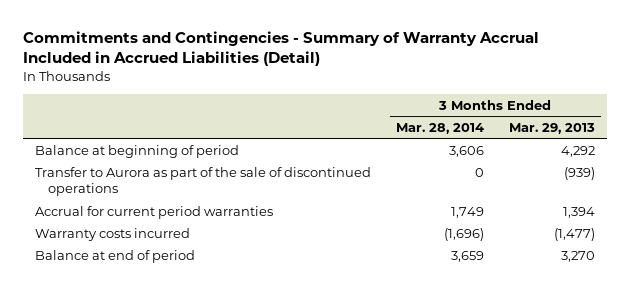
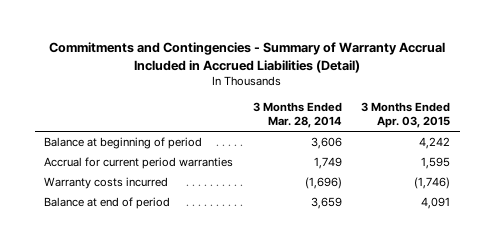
[508,122,595,134] Mar. 29, 2013 -> none
none -> [360,101,450,129] 3 Months Ended Apr. 03, 2015
[35,166,372,197] Transfer to Aurora as part of the sale of discontinued operations -> none

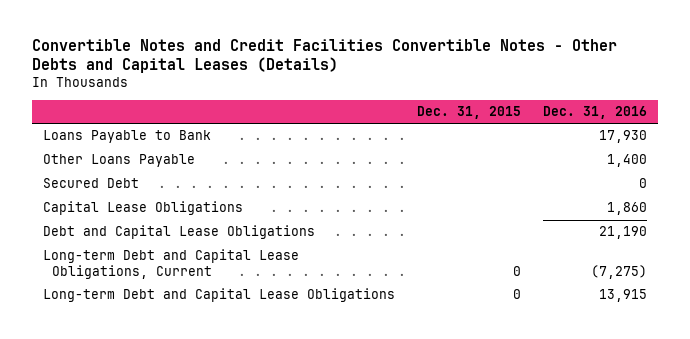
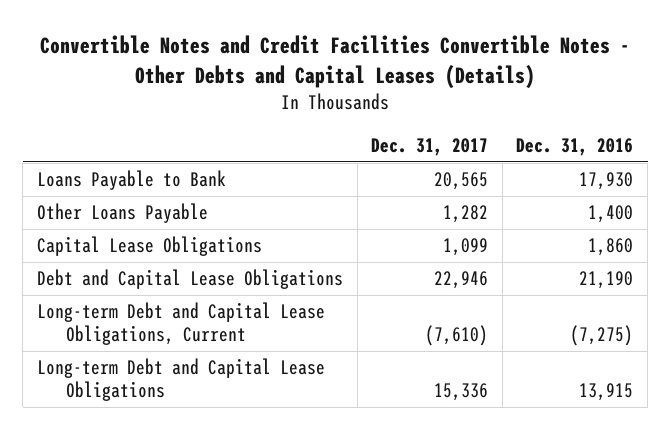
[417,105,522,119] Dec. 31, 2015 -> none
none -> [371,137,489,156] Dec. 31, 2017
[42,178,139,189] Secured Debt -> none

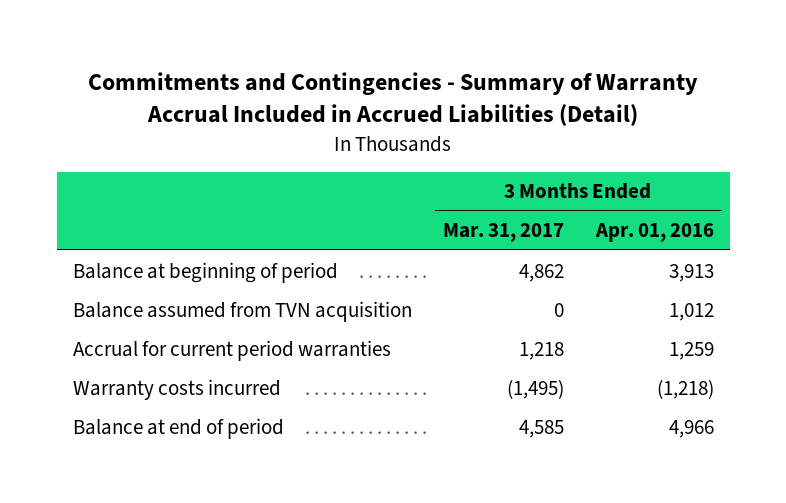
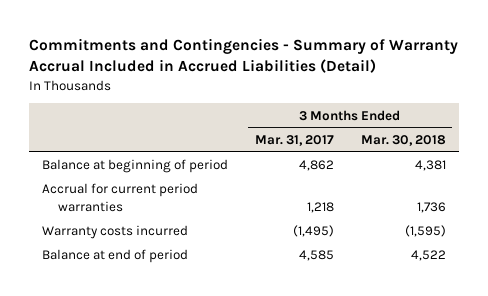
[594,223,714,243] Apr. 01, 2016 -> none
none -> [360,134,446,146] Mar. 30, 2018
[72,300,412,322] Balance assumed from TVN acquisition -> none

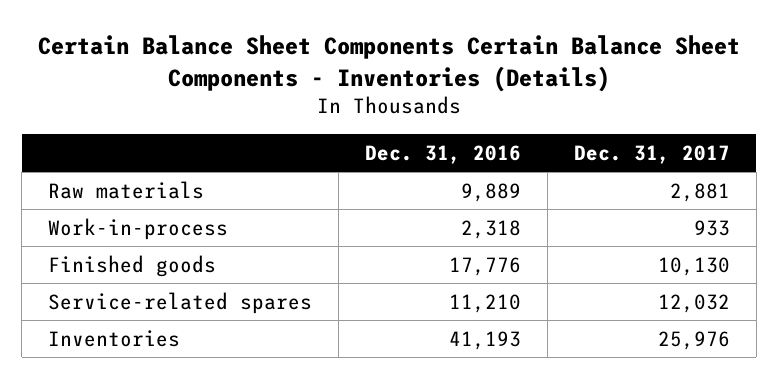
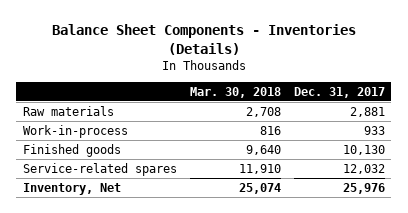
[37,34,740,92] Certain Balance Sheet Components Certain Balance Sheet Components - Inventories (Details) -> [51,23,356,55] Balance Sheet Components - Inventories (Details)
[364,144,521,164] Dec. 31, 2016 -> none
none -> [189,86,281,98] Mar. 30, 2018
[48,329,181,347] Inventories -> [22,182,121,195] Inventory, Net

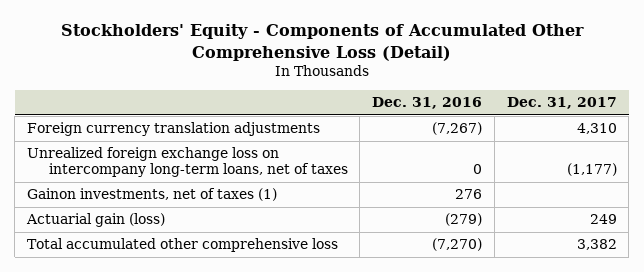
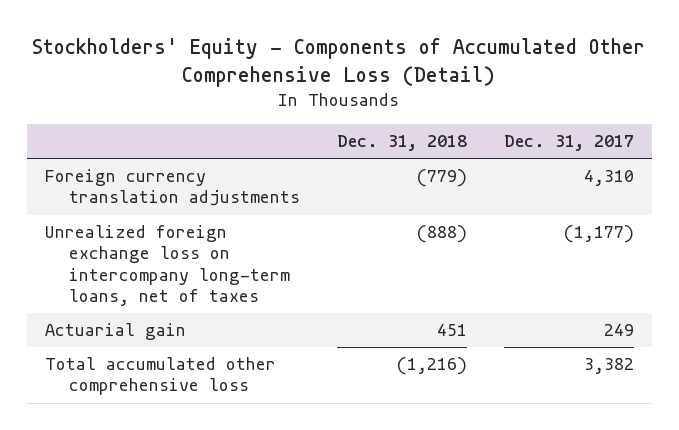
[372,97,483,110] Dec. 31, 2016 -> none
none -> [336,135,467,152] Dec. 31, 2018
[27,188,278,202] Gainon investments, net of taxes (1) -> none
[26,213,166,228] Actuarial gain (loss) -> [45,323,187,341] Actuarial gain

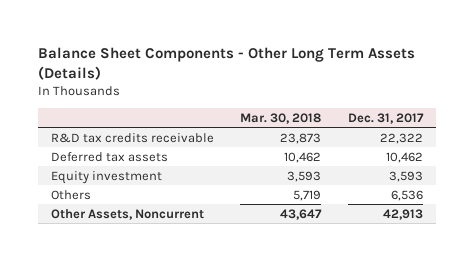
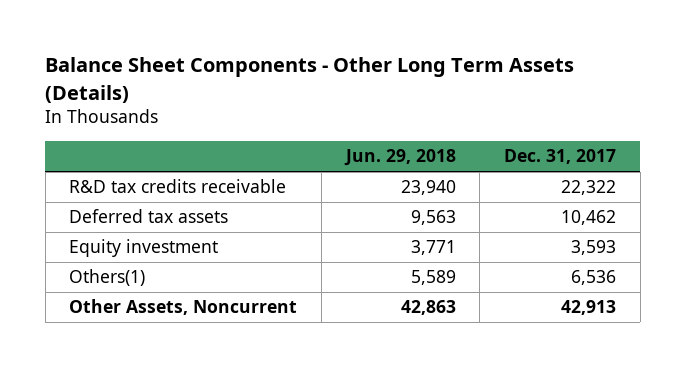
[240,112,322,124] Mar. 30, 2018 -> none
none -> [343,149,456,167] Jun. 29, 2018
[51,189,92,200] Others -> [69,269,146,287] Others(1)

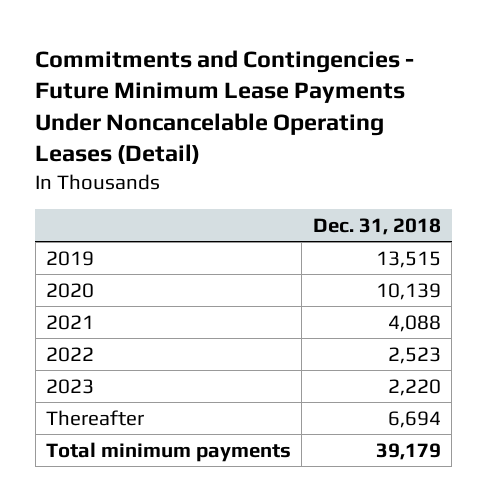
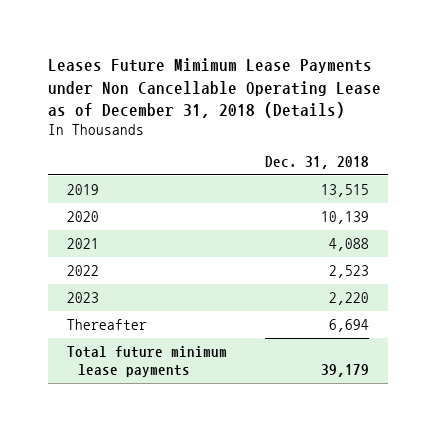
[35,49,415,165] Commitments and Contingencies - Future Minimum Lease Payments Under Noncancelable Operating Leases (Detail) -> [48,58,382,118] Leases Future Mimimum Lease Payments under Non Cancellable Operating Lease as of December 31, 2018 (Details)
[45,441,291,462] Total minimum payments -> [67,345,228,378] Total future minimum lease payments

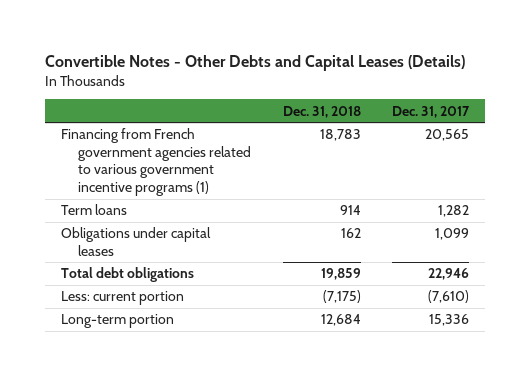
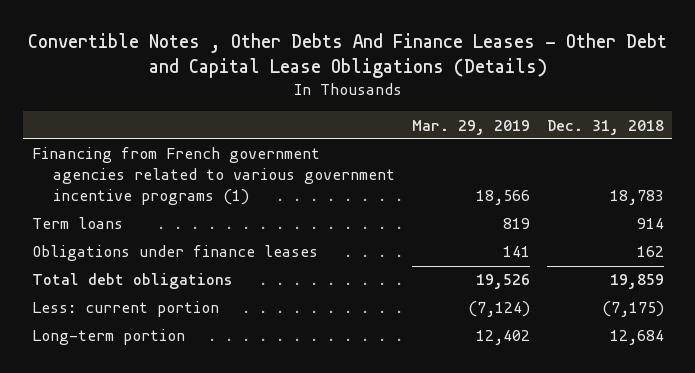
[45,54,466,71] Convertible Notes - Other Debts and Capital Leases (Details) -> [27,33,667,79] Convertible Notes , Other Debts And Finance Leases - Other Debt and Capital Lease Obligations (Details)
[392,105,471,118] Dec. 31, 2017 -> none
none -> [411,119,530,135] Mar. 29, 2019
[61,227,212,256] Obligations under capital leases -> [31,245,318,262] Obligations under finance leases

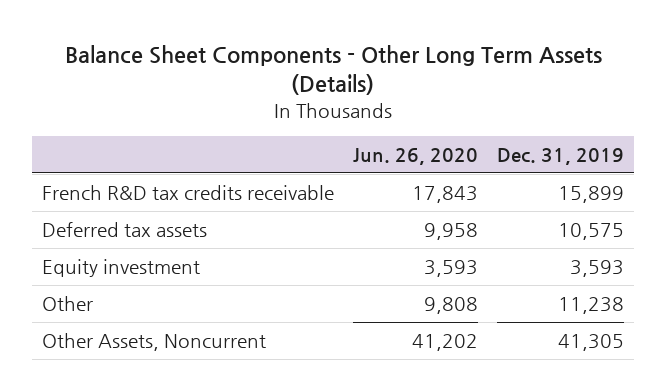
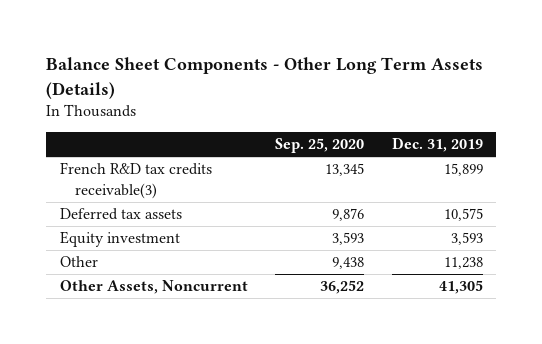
[353,147,479,165] Jun. 26, 2020 -> none
none -> [275,138,365,154] Sep. 25, 2020
[41,184,334,200] French R&D tax credits receivable -> [59,162,212,199] French R&D tax credits receivable(3)

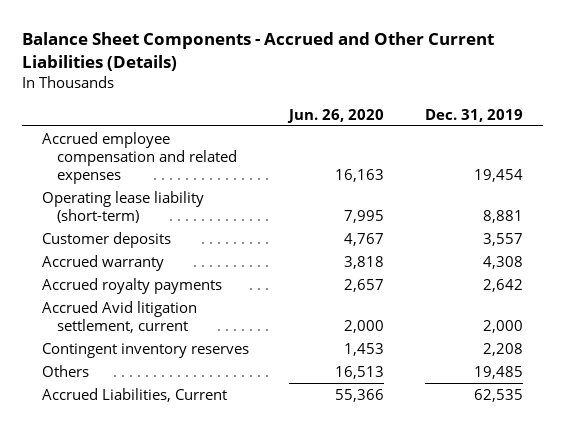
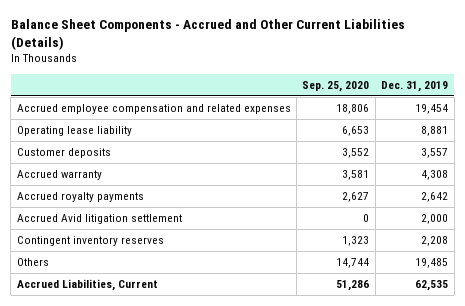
[287,108,385,123] Jun. 26, 2020 -> none
none -> [302,80,370,92] Sep. 25, 2020
[41,190,204,223] Operating lease liability (short-term) -> [16,125,132,136] Operating lease liability
[41,300,197,333] Accrued Avid litigation settlement, current -> [16,213,182,224] Accrued Avid litigation settlement

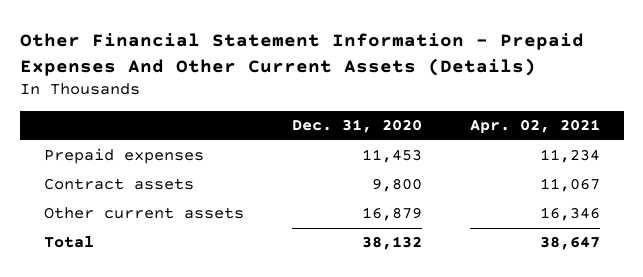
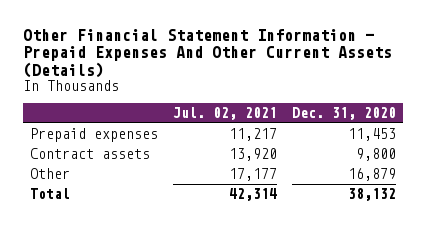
[469,119,600,135] Apr. 02, 2021 -> none
none -> [172,107,277,121] Jul. 02, 2021
[43,207,244,220] Other current assets -> [30,168,71,180] Other

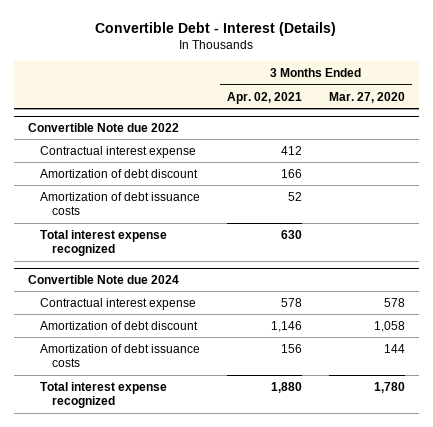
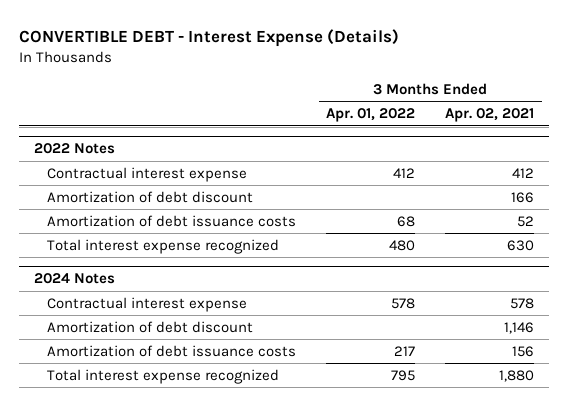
[95,21,337,36] Convertible Debt - Interest (Details) -> [19,29,400,48] CONVERTIBLE DEBT - Interest Expense (Details)
[329,91,406,103] Mar. 27, 2020 -> none
none -> [326,108,416,123] Apr. 01, 2022
[27,122,179,132] Convertible Note due 2022 -> [34,143,116,155] 2022 Notes
[27,274,179,284] Convertible Note due 2024 -> [34,273,116,285] 2024 Notes

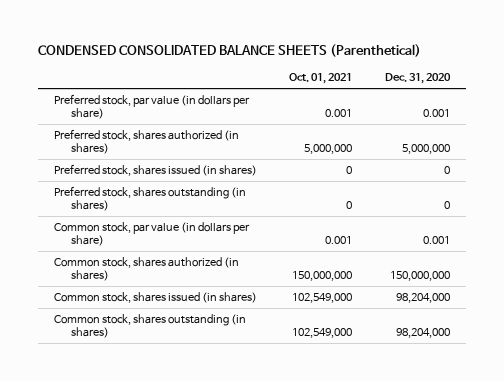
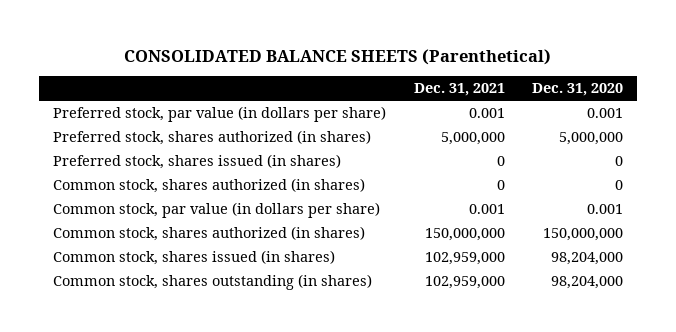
[37,44,421,58] CONDENSED CONSOLIDATED BALANCE SHEETS (Parenthetical) -> [124,48,552,65] CONSOLIDATED BALANCE SHEETS (Parenthetical)
[289,73,353,85] Oct. 01, 2021 -> none
none -> [413,83,505,97] Dec. 31, 2021
[54,185,247,212] Preferred stock, shares outstanding (in shares) -> [53,178,366,194] Common stock, shares authorized (in shares)

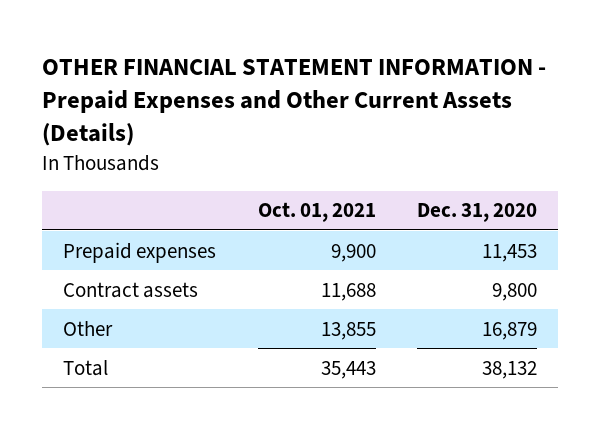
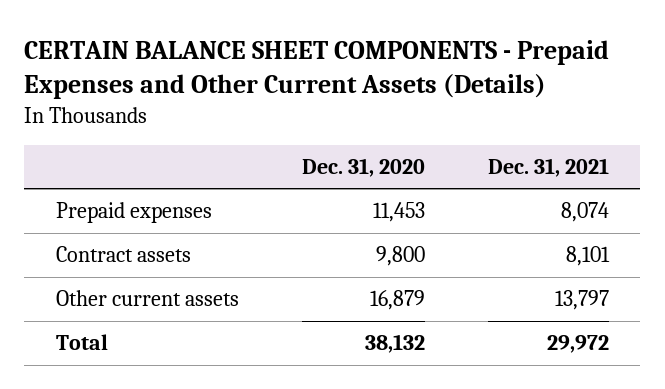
[42,59,547,147] OTHER FINANCIAL STATEMENT INFORMATION - Prepaid Expenses and Other Current Assets (Details) -> [24,39,610,99] CERTAIN BALANCE SHEET COMPONENTS - Prepaid Expenses and Other Current Assets (Details)
[257,202,376,223] Oct. 01, 2021 -> none
none -> [487,157,609,177] Dec. 31, 2021
[63,320,114,336] Other -> [55,290,239,307] Other current assets

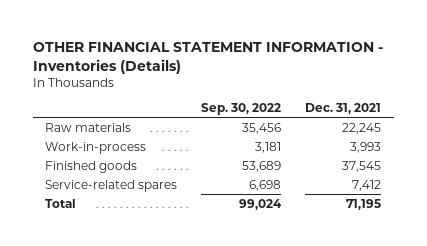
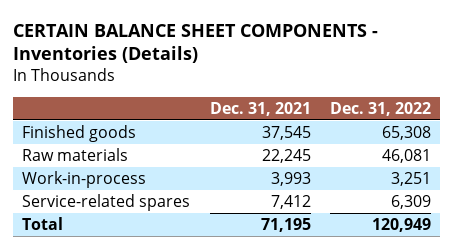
[33,41,384,74] OTHER FINANCIAL STATEMENT INFORMATION - Inventories (Details) -> [12,23,378,64] CERTAIN BALANCE SHEET COMPONENTS - Inventories (Details)
[201,103,282,116] Sep. 30, 2022 -> none
none -> [329,101,431,116] Dec. 31, 2022
[45,160,138,173] Finished goods -> [22,125,137,143] Finished goods

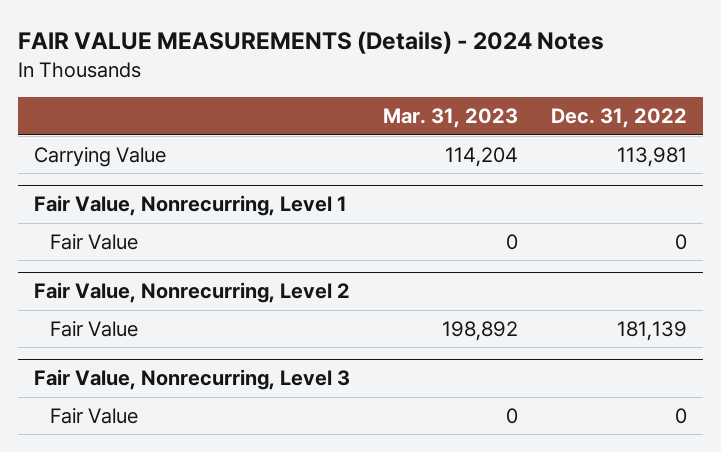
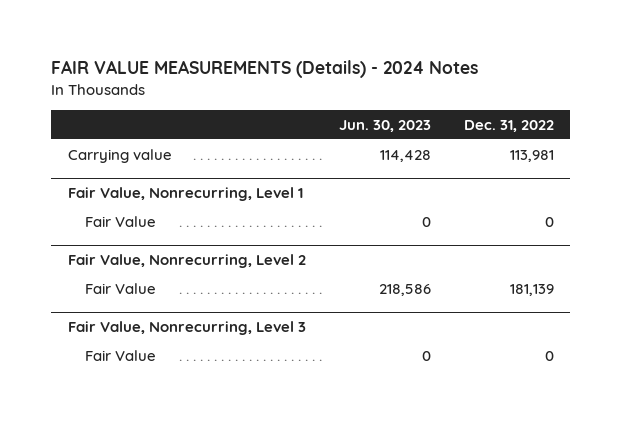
[382,108,518,129] Mar. 31, 2023 -> none
none -> [338,119,431,132] Jun. 30, 2023
[34,146,167,167] Carrying Value -> [67,148,172,163] Carrying value

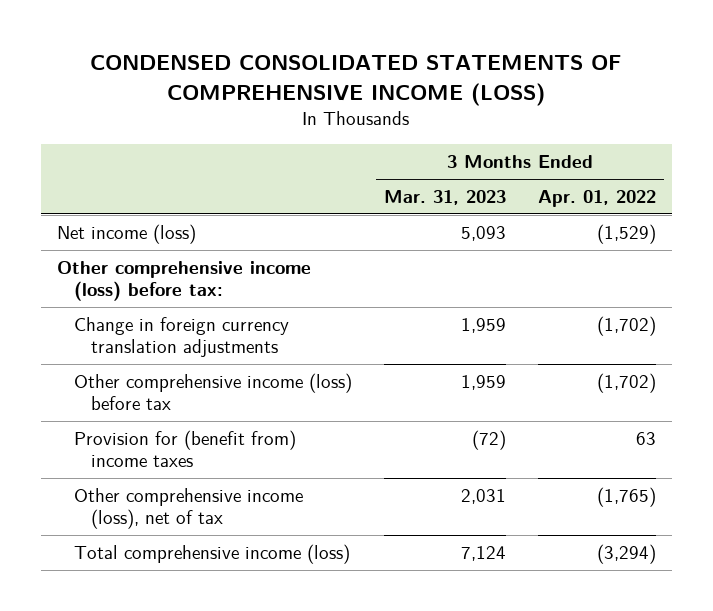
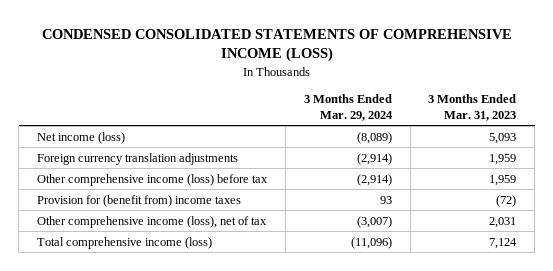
[537,190,656,208] Apr. 01, 2022 -> none
none -> [303,93,393,121] 3 Months Ended Mar. 29, 2024
[56,261,311,301] Other comprehensive income (loss) before tax: -> none
[73,317,289,357] Change in foreign currency translation adjustments -> [37,152,239,165] Foreign currency translation adjustments

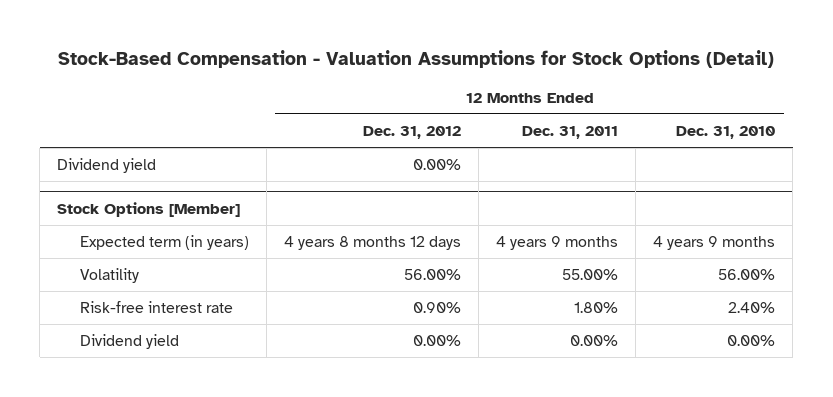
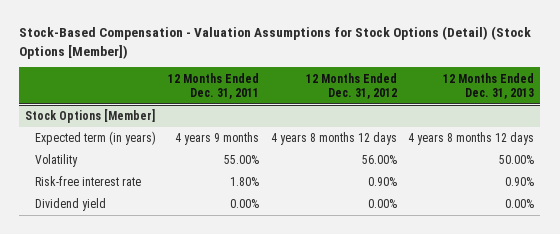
[58,49,775,68] Stock-Based Compensation - Valuation Assumptions for Stock Options (Detail) -> [19,26,532,59] Stock-Based Compensation - Valuation Assumptions for Stock Options (Detail) (Stock Options [Member])
[676,126,776,140] Dec. 31, 2010 -> none
none -> [443,72,535,99] 12 Months Ended Dec. 31, 2013
[57,158,157,174] Dividend yield -> none

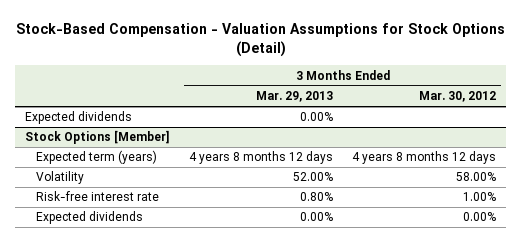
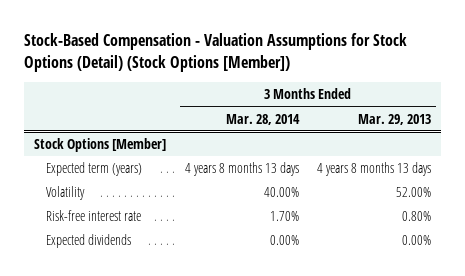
[15,23,505,58] Stock-Based Compensation - Valuation Assumptions for Stock Options (Detail) -> [24,33,408,72] Stock-Based Compensation - Valuation Assumptions for Stock Options (Detail) (Stock Options [Member])
[419,91,497,103] Mar. 30, 2012 -> none
none -> [225,113,300,125] Mar. 28, 2014
[24,111,132,125] Expected dividends -> none
[189,151,334,165] 4 years 8 months 12 days -> [317,162,432,177] 4 years 8 months 13 days

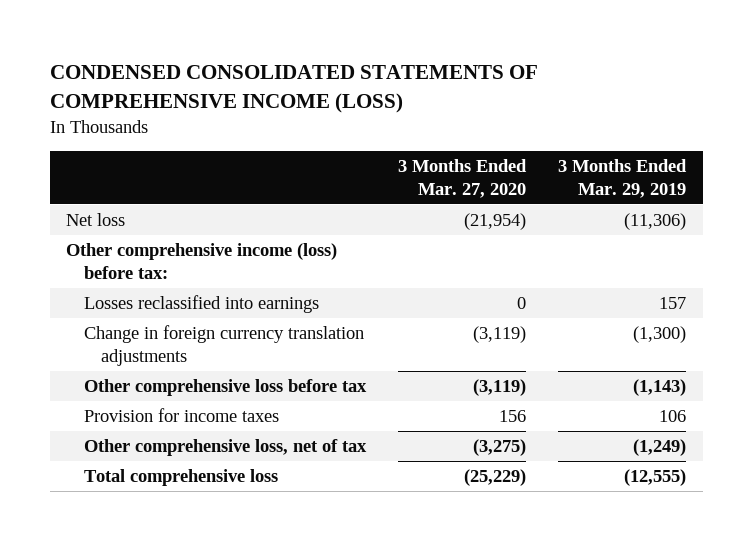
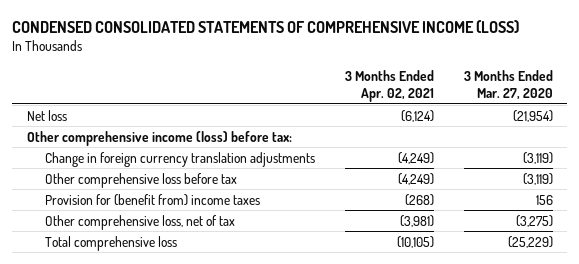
[558,159,688,198] 3 Months Ended Mar. 29, 2019 -> none
none -> [344,69,434,103] 3 Months Ended Apr. 02, 2021
[83,295,319,314] Losses reclassified into earnings -> none
[83,408,279,423] Provision for income taxes -> [45,193,261,206] Provision for (benefit from) income taxes

